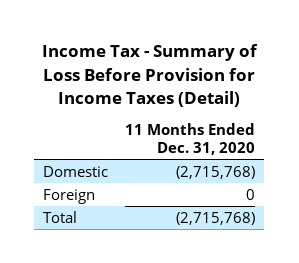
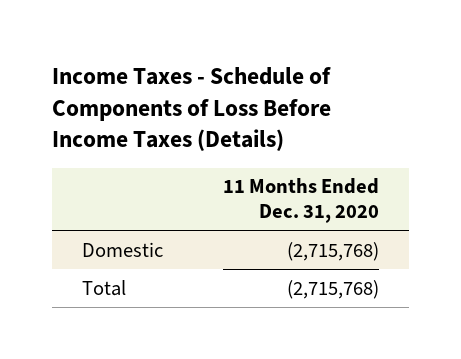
[42,44,259,107] Income Tax - Summary of Loss Before Provision for Income Taxes (Detail) -> [52,66,332,152] Income Taxes - Schedule of Components of Loss Before Income Taxes (Details)
[43,188,96,204] Foreign -> none

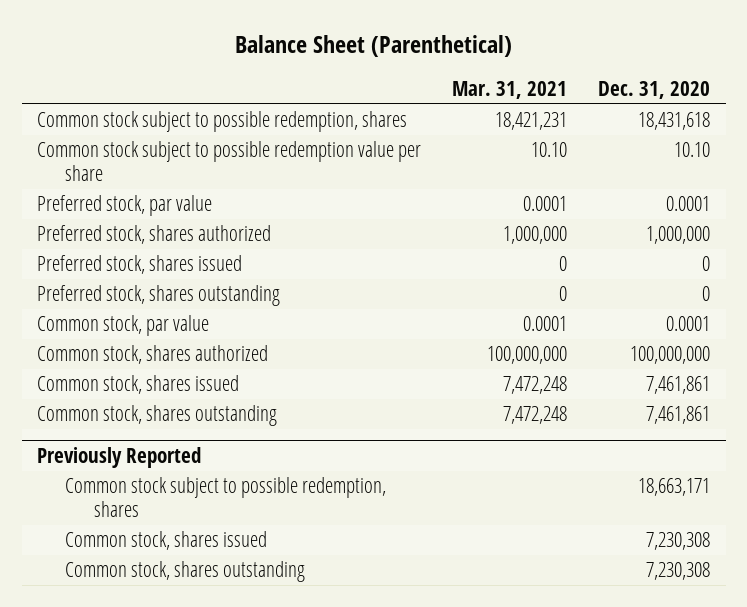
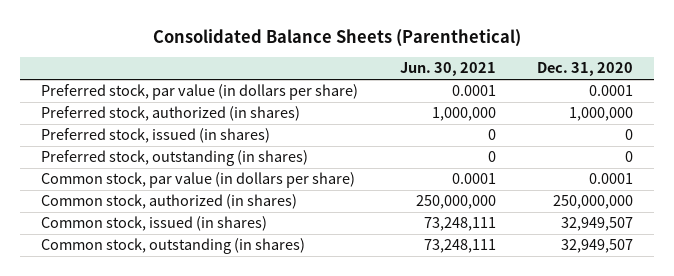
[234,35,512,58] Balance Sheet (Parenthetical) -> [153,28,522,47] Consolidated Balance Sheets (Parenthetical)
[452,81,568,100] Mar. 31, 2021 -> none
none -> [399,62,496,77] Jun. 30, 2021
[37,111,408,133] Common stock subject to possible redemption, shares -> none
[37,141,422,181] Common stock subject to possible redemption value per share -> none
[37,447,202,469] Previously Reported -> none
[65,477,387,517] Common stock subject to possible redemption, shares -> none
[65,531,268,551] Common stock, shares issued -> none
[65,561,306,583] Common stock, shares outstanding -> none
[37,195,213,217] Preferred stock, par value -> [41,84,359,101] Preferred stock, par value (in dollars per share)
[37,225,272,245] Preferred stock, shares authorized -> [41,106,301,122] Preferred stock, authorized (in shares)
[37,255,243,275] Preferred stock, shares issued -> [41,128,271,144] Preferred stock, issued (in shares)
[37,285,281,307] Preferred stock, shares outstanding -> [41,150,309,167] Preferred stock, outstanding (in shares)
[37,315,210,337] Common stock, par value -> [41,172,356,189] Common stock, par value (in dollars per share)
[37,345,269,365] Common stock, shares authorized -> [41,194,298,210] Common stock, authorized (in shares)
[630,346,711,365] 100,000,000 -> [553,195,634,210] 250,000,000
[37,375,240,395] Common stock, shares issued -> [41,216,268,232] Common stock, issued (in shares)
[646,376,711,395] 7,461,861 -> [561,217,634,232] 32,949,507
[37,405,278,427] Common stock, shares outstanding -> [41,238,306,255] Common stock, outstanding (in shares)
[646,406,711,425] 7,461,861 -> [561,239,634,254] 32,949,507

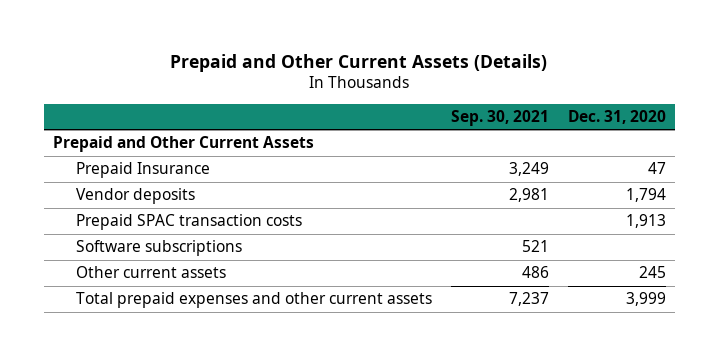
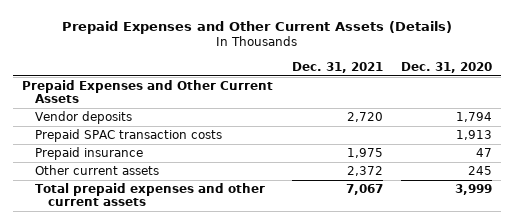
[170,53,548,72] Prepaid and Other Current Assets (Details) -> [62,20,453,34] Prepaid Expenses and Other Current Assets (Details)
[450,110,549,127] Sep. 30, 2021 -> none
none -> [291,61,383,73] Dec. 31, 2021
[76,162,211,179] Prepaid Insurance -> none
[53,136,315,153] Prepaid and Other Current Assets -> [22,80,274,104] Prepaid Expenses and Other Current Assets
[76,240,243,257] Software subscriptions -> none
none -> [35,147,144,161] Prepaid insurance

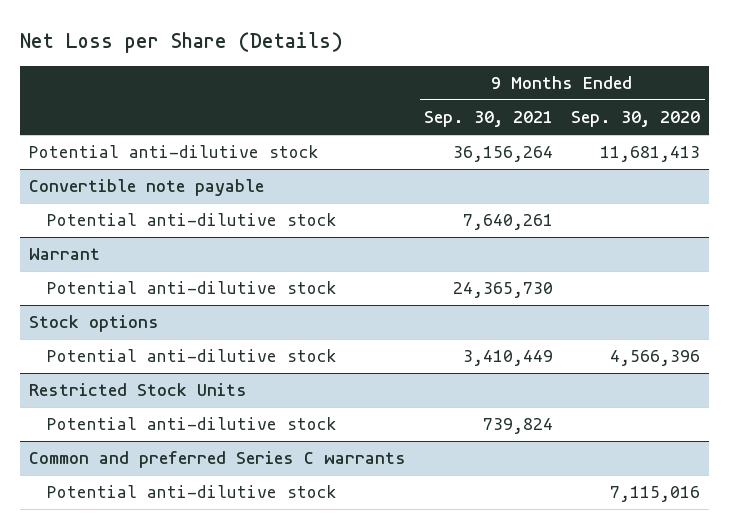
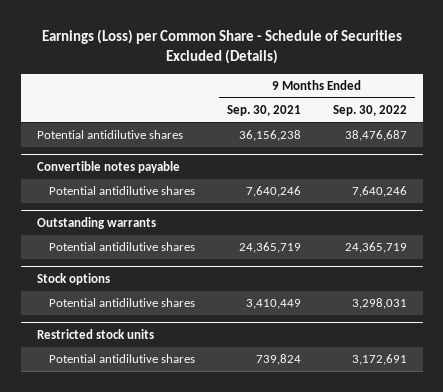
[20,32,344,54] Net Loss per Share (Details) -> [41,28,402,64] Earnings (Loss) per Common Share - Schedule of Securities Excluded (Details)
[571,111,701,128] Sep. 30, 2020 -> none
none -> [332,105,407,117] Sep. 30, 2022
[29,145,320,159] Potential anti-dilutive stock -> none
[47,213,338,227] Potential anti-dilutive stock -> none
[47,281,338,295] Potential anti-dilutive stock -> none
none -> [36,130,183,140] Potential antidilutive shares
[29,179,265,197] Convertible note payable -> [36,161,180,174] Convertible notes payable
none -> [48,186,195,196] Potential antidilutive shares
[29,248,101,261] Warrant -> [36,217,156,230] Outstanding warrants
none -> [48,242,195,252] Potential antidilutive shares
[29,451,407,469] Common and preferred Series C warrants -> none
[47,485,338,499] Potential anti-dilutive stock -> none
[47,349,338,363] Potential anti-dilutive stock -> [48,298,195,308] Potential antidilutive shares
[29,383,248,397] Restricted Stock Units -> [36,329,154,340] Restricted stock units
[47,417,338,431] Potential anti-dilutive stock -> [48,354,195,364] Potential antidilutive shares

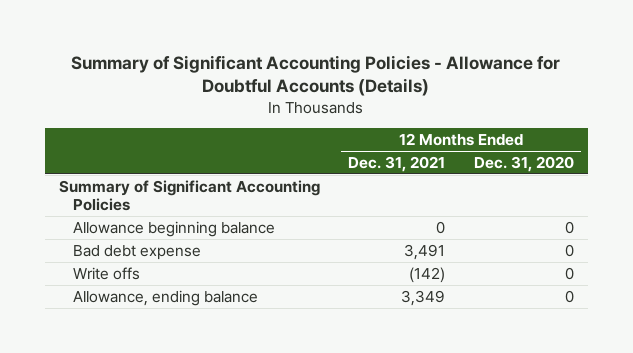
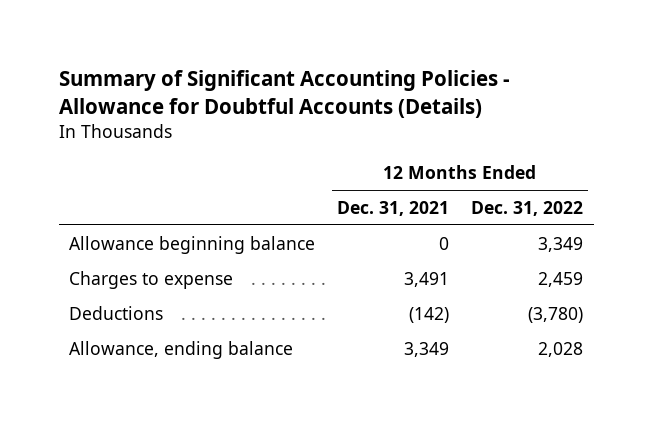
[473,155,574,172] Dec. 31, 2020 -> none
none -> [471,200,584,216] Dec. 31, 2022
[59,179,321,212] Summary of Significant Accounting Policies -> none
[73,244,202,260] Bad debt expense -> [69,270,234,289] Charges to expense
[73,266,141,280] Write offs -> [69,305,164,320] Deductions

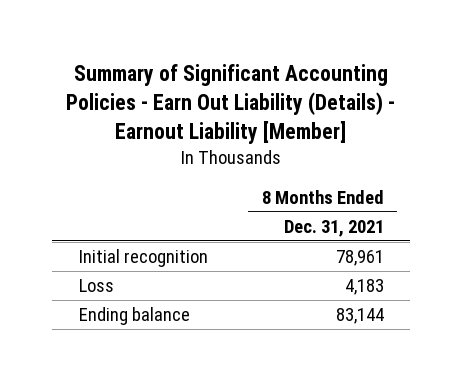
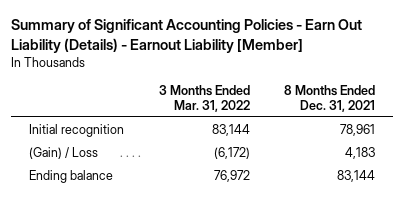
none -> [158,85,250,113] 3 Months Ended Mar. 31, 2022
[78,279,114,293] Loss -> [28,146,98,159] (Gain) / Loss

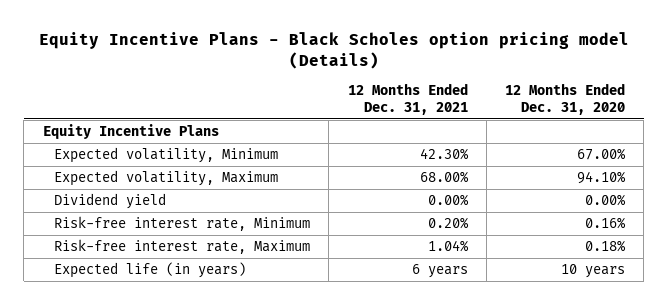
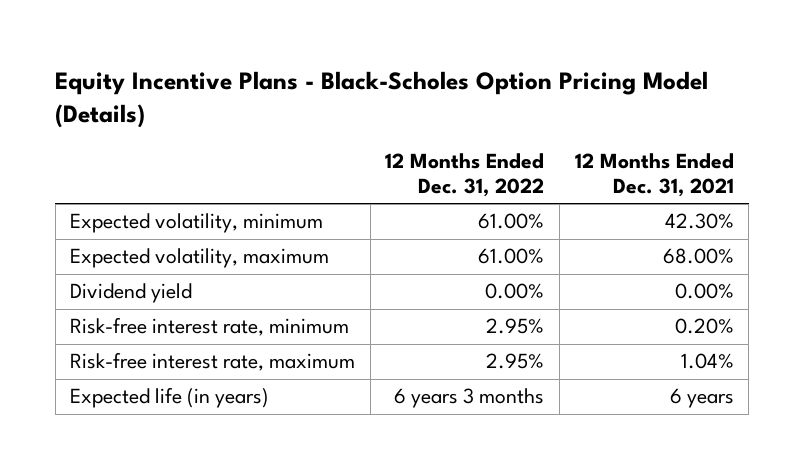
[38,31,629,69] Equity Incentive Plans - Black Scholes option pricing model (Details) -> [55,70,709,129] Equity Incentive Plans - Black-Scholes Option Pricing Model (Details)
[504,83,625,115] 12 Months Ended Dec. 31, 2020 -> none
none -> [385,153,545,198] 12 Months Ended Dec. 31, 2022
[42,124,219,140] Equity Incentive Plans -> none
[54,147,279,164] Expected volatility, Minimum -> [70,213,324,234] Expected volatility, minimum
[54,170,279,187] Expected volatility, Maximum -> [70,248,330,269] Expected volatility, maximum
[54,216,311,232] Risk-free interest rate, Minimum -> [70,317,350,337] Risk-free interest rate, minimum
[54,239,311,255] Risk-free interest rate, Maximum -> [70,352,356,372] Risk-free interest rate, maximum

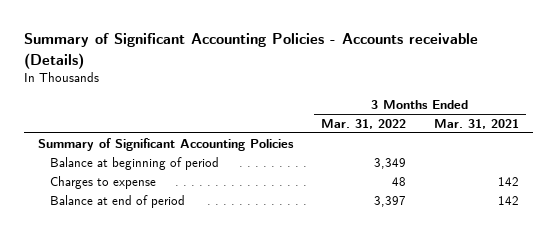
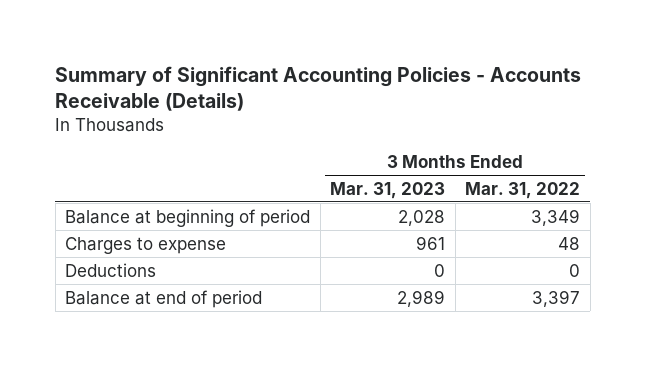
[24,33,479,69] Summary of Significant Accounting Policies - Accounts receivable (Details) -> [55,65,582,112] Summary of Significant Accounting Policies - Accounts Receivable (Details)
[434,119,520,130] Mar. 31, 2021 -> none
none -> [330,181,446,199] Mar. 31, 2023
[38,137,295,151] Summary of Significant Accounting Policies -> none
none -> [65,262,157,277] Deductions

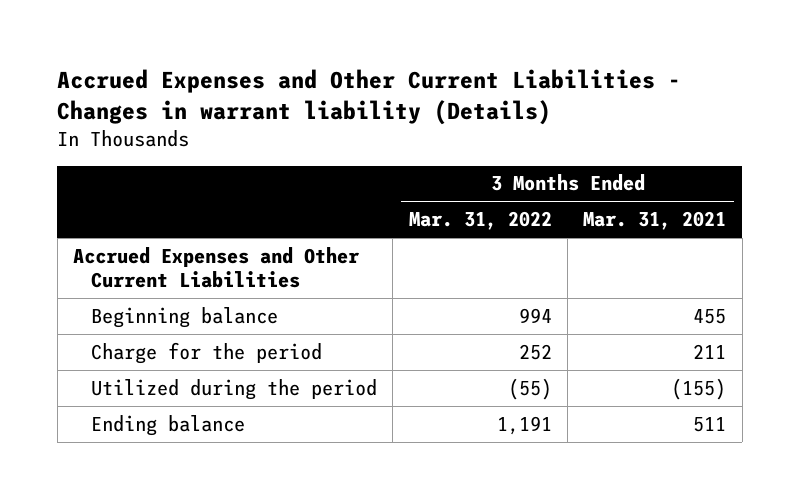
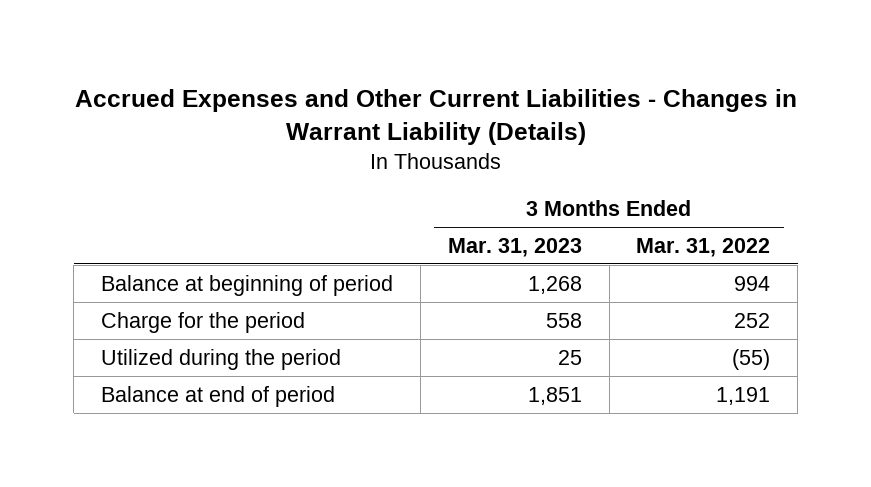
[57,69,682,125] Accrued Expenses and Other Current Liabilities - Changes in warrant liability (Details) -> [74,89,797,146] Accrued Expenses and Other Current Liabilities - Changes in Warrant Liability (Details)
[583,211,727,231] Mar. 31, 2021 -> none
none -> [447,238,582,258] Mar. 31, 2023
[72,246,360,288] Accrued Expenses and Other Current Liabilities -> none
[91,306,279,328] Beginning balance -> [101,274,394,296] Balance at beginning of period
[91,414,246,436] Ending balance -> [101,385,336,407] Balance at end of period

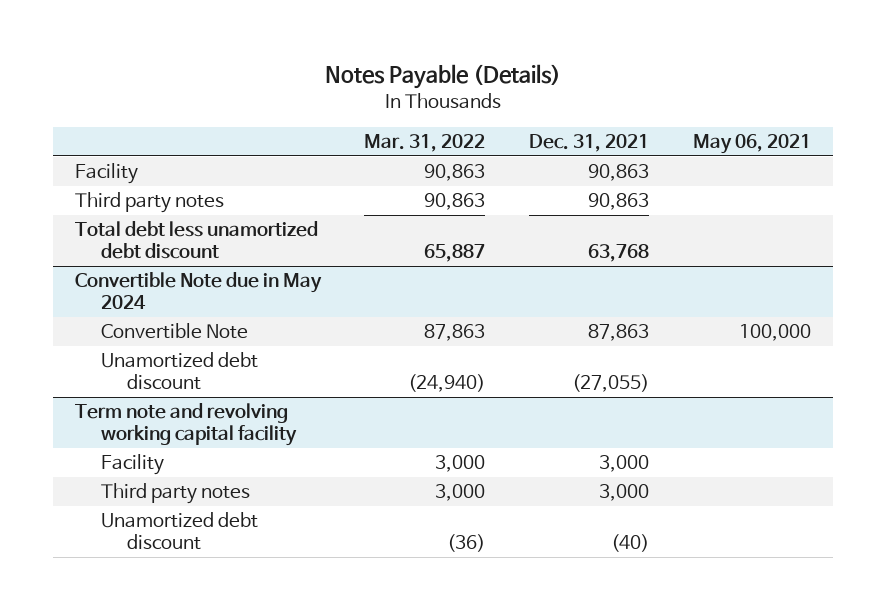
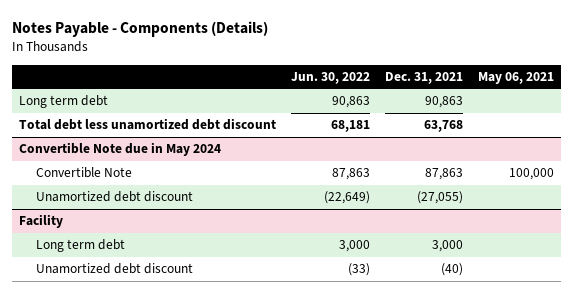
[324,64,561,90] Notes Payable (Details) -> [11,20,268,37] Notes Payable - Components (Details)
[364,133,486,152] Mar. 31, 2022 -> none
none -> [290,72,370,85] Jun. 30, 2022
[74,192,224,214] Third party notes -> none
[74,163,138,185] Facility -> [19,95,109,109] Long term debt
[100,483,250,505] Third party notes -> none
[74,403,297,447] Term note and revolving working capital facility -> [19,214,64,229] Facility
[100,454,164,476] Facility -> [35,239,125,253] Long term debt

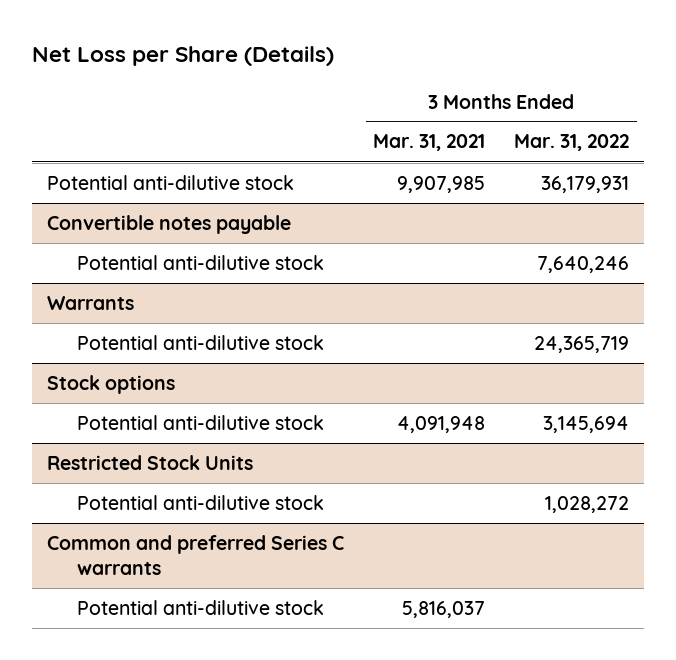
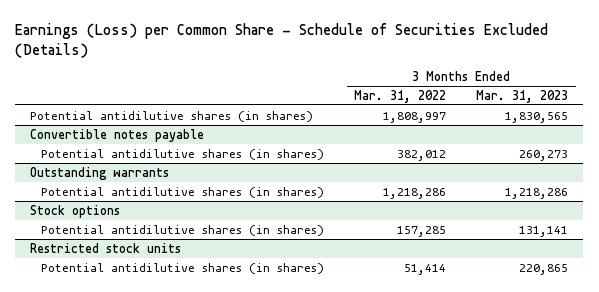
[32,46,335,67] Net Loss per Share (Details) -> [15,23,549,58] Earnings (Loss) per Common Share - Schedule of Securities Excluded (Details)
[373,134,486,152] Mar. 31, 2021 -> none
none -> [476,89,569,103] Mar. 31, 2023
[46,174,294,190] Potential anti-dilutive stock -> none
none -> [30,110,314,122] Potential antidilutive shares (in shares)
[76,254,324,270] Potential anti-dilutive stock -> none
[76,334,324,350] Potential anti-dilutive stock -> none
none -> [41,148,325,160] Potential antidilutive shares (in shares)
[46,295,134,310] Warrants -> [30,166,170,180] Outstanding warrants
none -> [41,186,325,198] Potential antidilutive shares (in shares)
[76,414,324,430] Potential anti-dilutive stock -> none
[76,494,324,510] Potential anti-dilutive stock -> none
[46,534,344,575] Common and preferred Series C warrants -> none
[76,599,324,615] Potential anti-dilutive stock -> none
none -> [41,224,325,236] Potential antidilutive shares (in shares)
[46,454,253,470] Restricted Stock Units -> [30,242,182,253] Restricted stock units
none -> [41,262,325,274] Potential antidilutive shares (in shares)

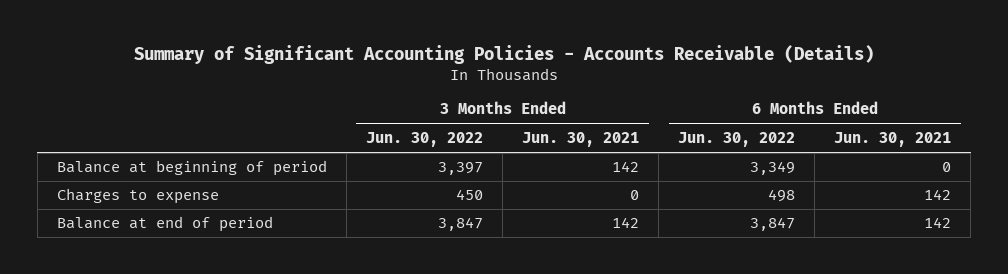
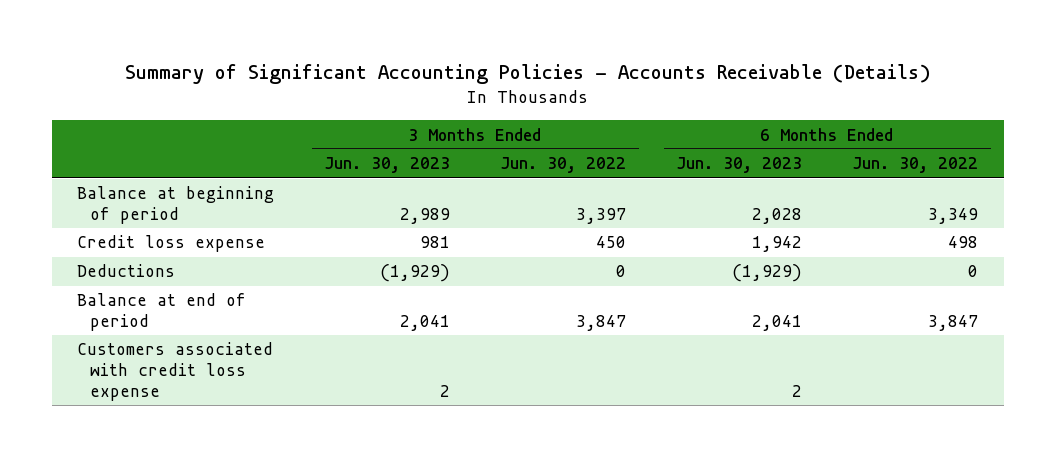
[522,131,640,147] Jun. 30, 2021 -> none
[834,131,952,147] Jun. 30, 2021 -> none
none -> [324,157,451,174] Jun. 30, 2023
none -> [676,157,803,174] Jun. 30, 2023
[57,188,220,205] Charges to expense -> [77,235,266,253] Credit loss expense
none -> [77,264,176,278] Deductions
none -> [77,342,274,402] Customers associated with credit loss expense

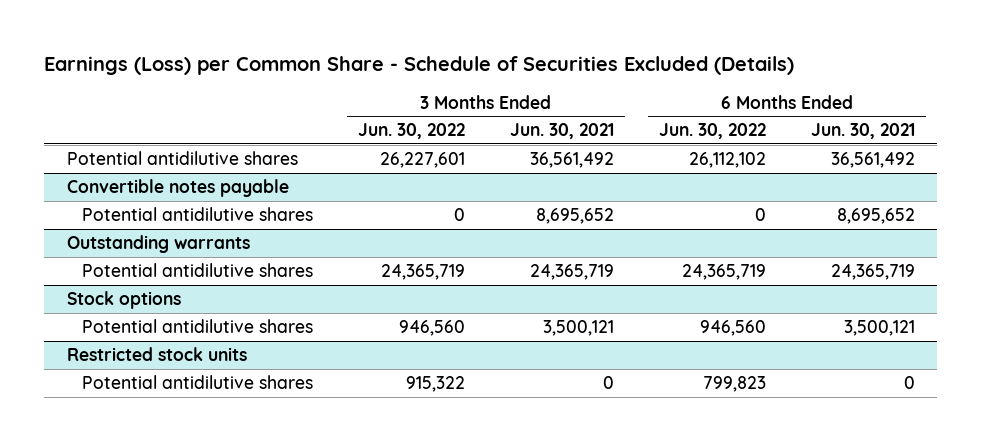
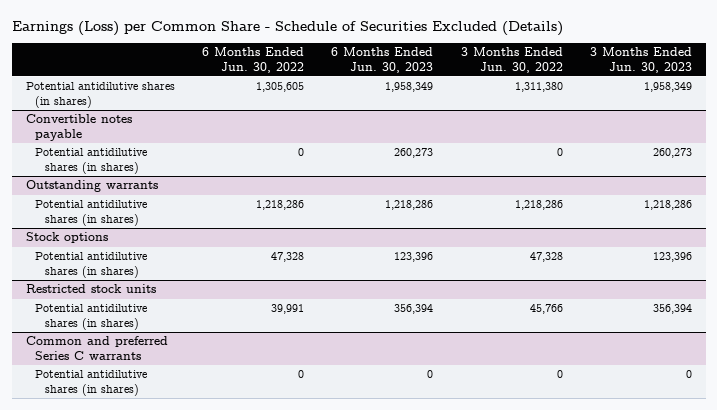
[510,123,615,140] Jun. 30, 2021 -> none
[810,123,915,140] Jun. 30, 2021 -> none
none -> [331,47,434,73] 6 Months Ended Jun. 30, 2023
none -> [589,47,692,73] 3 Months Ended Jun. 30, 2023
[66,151,298,166] Potential antidilutive shares -> [25,82,175,108] Potential antidilutive shares (in shares)
[380,152,466,169] 26,227,601 -> [514,82,563,93] 1,311,380
[688,152,766,169] 26,112,102 -> [255,82,304,93] 1,305,605
[82,207,314,222] Potential antidilutive shares -> [35,148,148,174] Potential antidilutive shares (in shares)
[82,263,314,278] Potential antidilutive shares -> [35,200,148,226] Potential antidilutive shares (in shares)
[381,264,466,281] 24,365,719 -> [514,200,563,211] 1,218,286
[681,264,766,281] 24,365,719 -> [255,200,304,211] 1,218,286
[82,319,314,334] Potential antidilutive shares -> [35,252,148,278] Potential antidilutive shares (in shares)
[399,320,466,337] 946,560 -> [529,252,563,263] 47,328
[699,320,766,337] 946,560 -> [270,252,304,263] 47,328
[82,375,314,390] Potential antidilutive shares -> [35,304,148,330] Potential antidilutive shares (in shares)
[406,376,466,393] 915,322 -> [529,304,563,315] 45,766
[702,376,766,393] 799,823 -> [270,304,304,315] 39,991
none -> [25,336,168,360] Common and preferred Series C warrants
none -> [35,370,148,396] Potential antidilutive shares (in shares)

